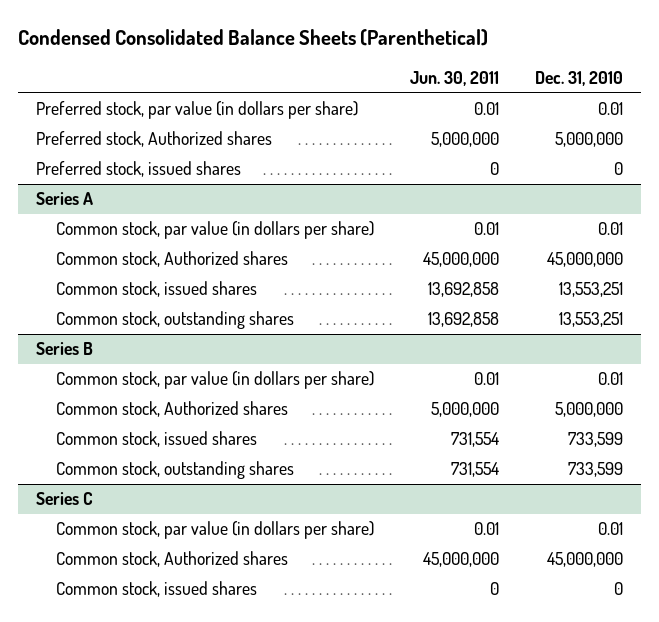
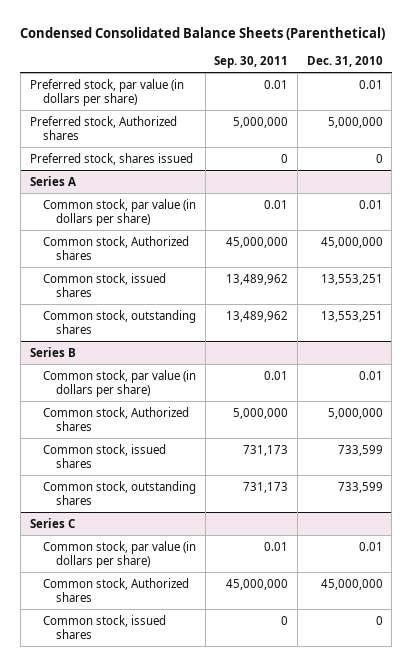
[410,71,500,87] Jun. 30, 2011 -> none
none -> [214,55,289,68] Sep. 30, 2011
[35,161,241,178] Preferred stock, issued shares -> [29,152,193,165] Preferred stock, shares issued

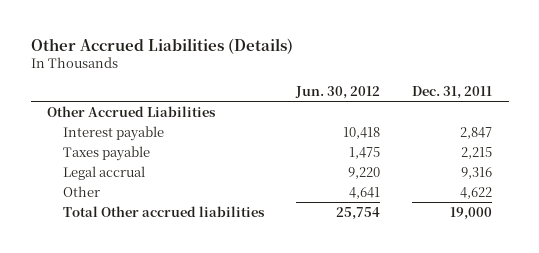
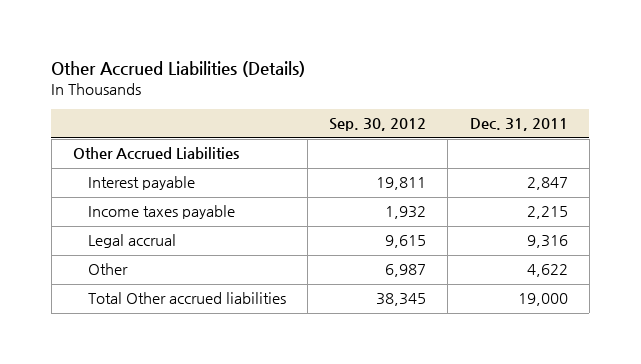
[295,85,381,99] Jun. 30, 2012 -> none
none -> [329,118,427,132] Sep. 30, 2012
[63,145,151,161] Taxes payable -> [87,205,235,220] Income taxes payable

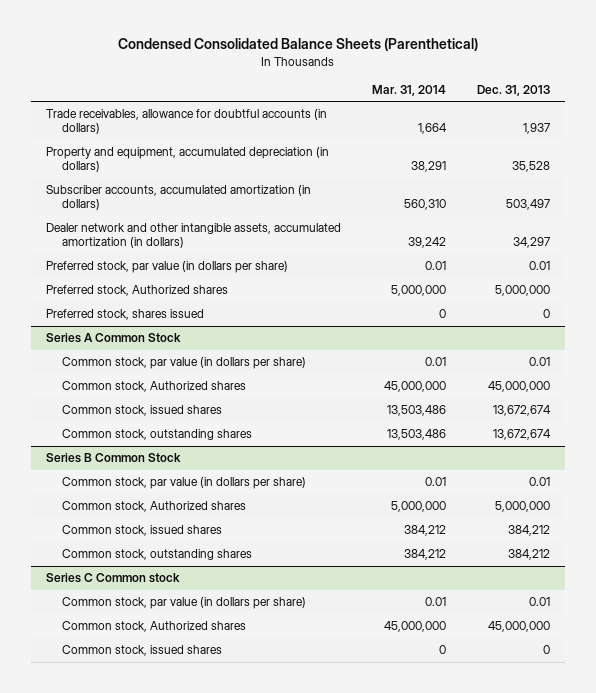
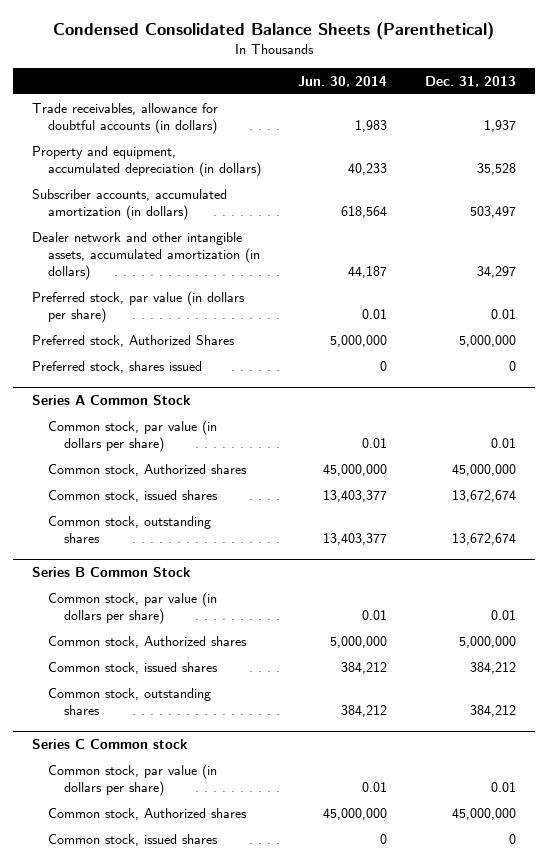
[372,84,447,96] Mar. 31, 2014 -> none
none -> [298,76,388,88] Jun. 30, 2014
[46,285,229,297] Preferred stock, Authorized shares -> [31,334,235,347] Preferred stock, Authorized Shares

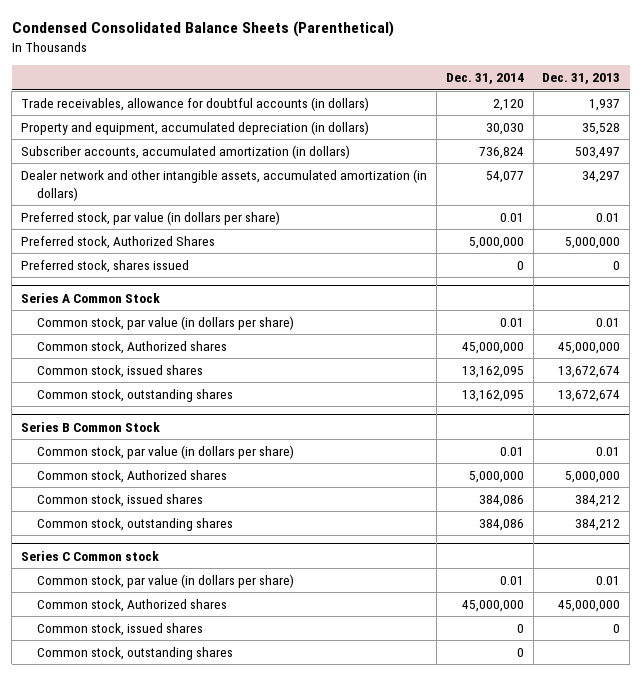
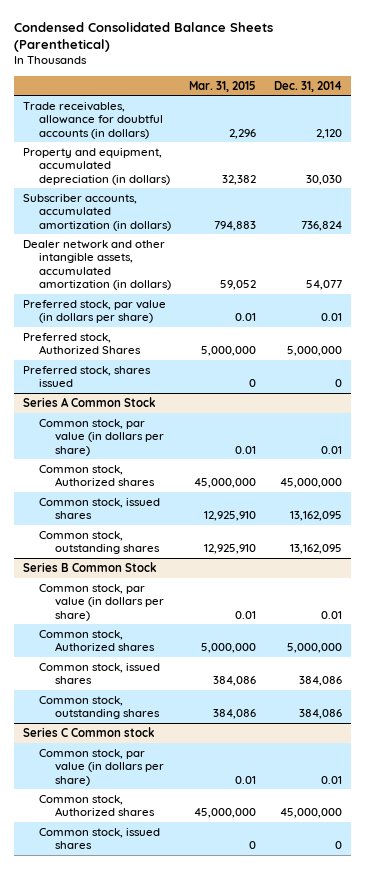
[542,73,621,85] Dec. 31, 2013 -> none
none -> [188,80,256,92] Mar. 31, 2015
[36,646,233,660] Common stock, outstanding shares -> none

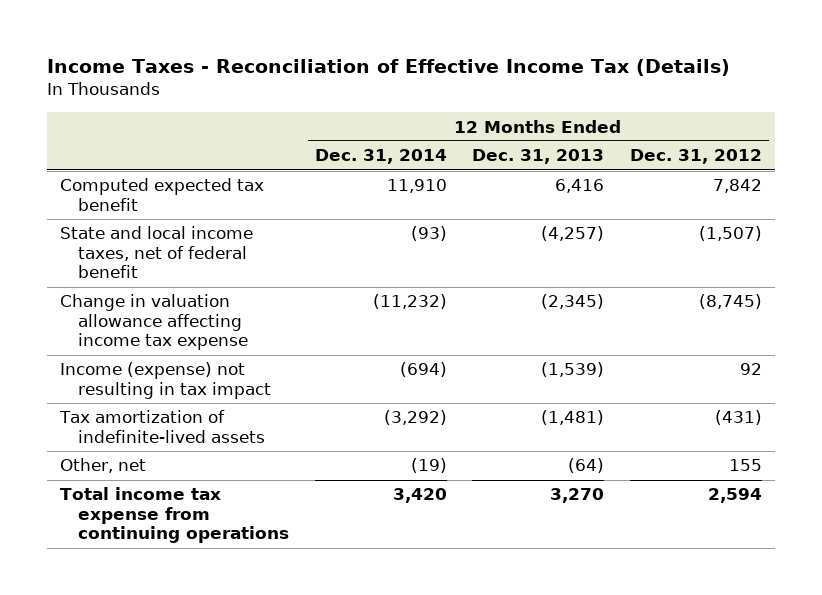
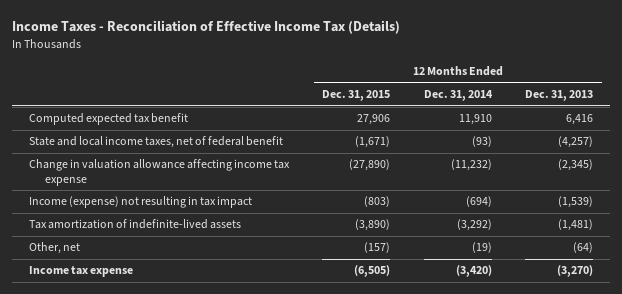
[630,149,763,165] Dec. 31, 2012 -> none
none -> [322,90,391,102] Dec. 31, 2015
[59,487,289,544] Total income tax expense from continuing operations -> [28,266,133,278] Income tax expense
[392,488,447,504] 3,420 -> [455,265,492,278] (3,420)
[550,488,605,504] 3,270 -> [557,265,594,278] (3,270)

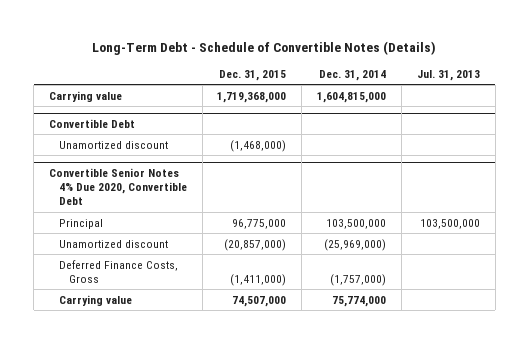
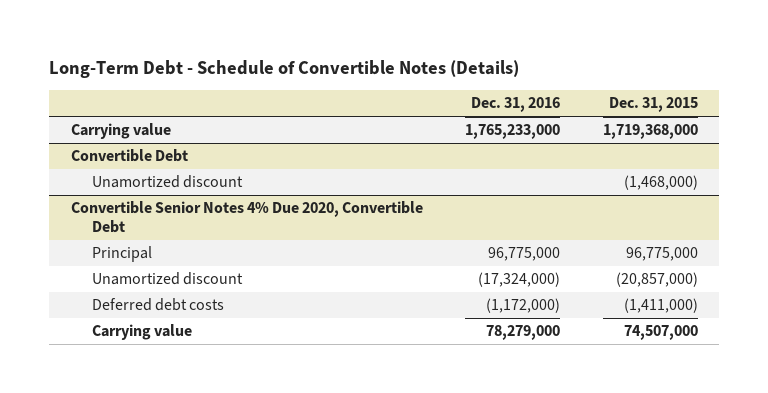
[319,69,387,81] Dec. 31, 2014 -> none
[416,69,480,81] Jul. 31, 2013 -> none
none -> [471,97,561,113] Dec. 31, 2016
[58,259,178,283] Deferred Finance Costs, Gross -> [91,298,224,312] Deferred debt costs

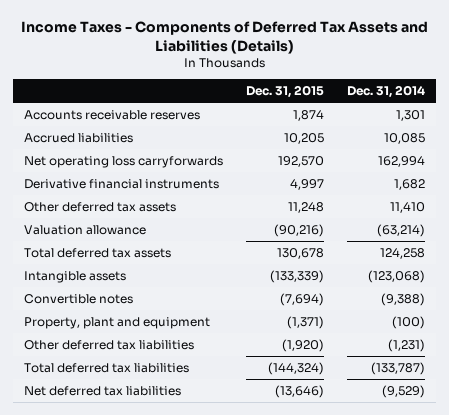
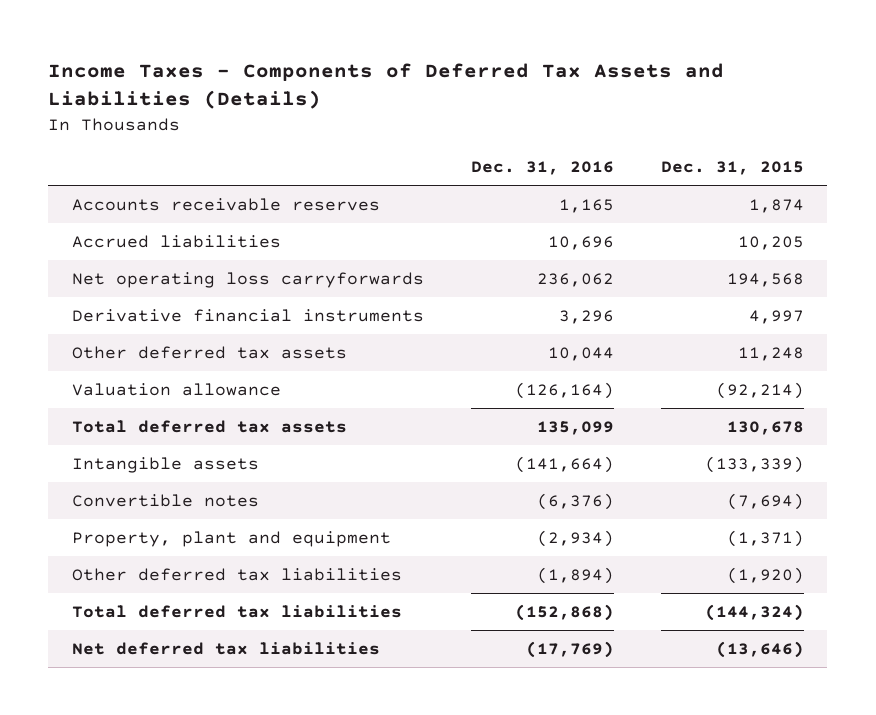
[346,84,425,98] Dec. 31, 2014 -> none
none -> [470,160,614,175] Dec. 31, 2016
[278,155,325,167] 192,570 -> [726,273,804,288] 194,568
[274,223,325,237] (90,216) -> [715,382,804,400] (92,214)

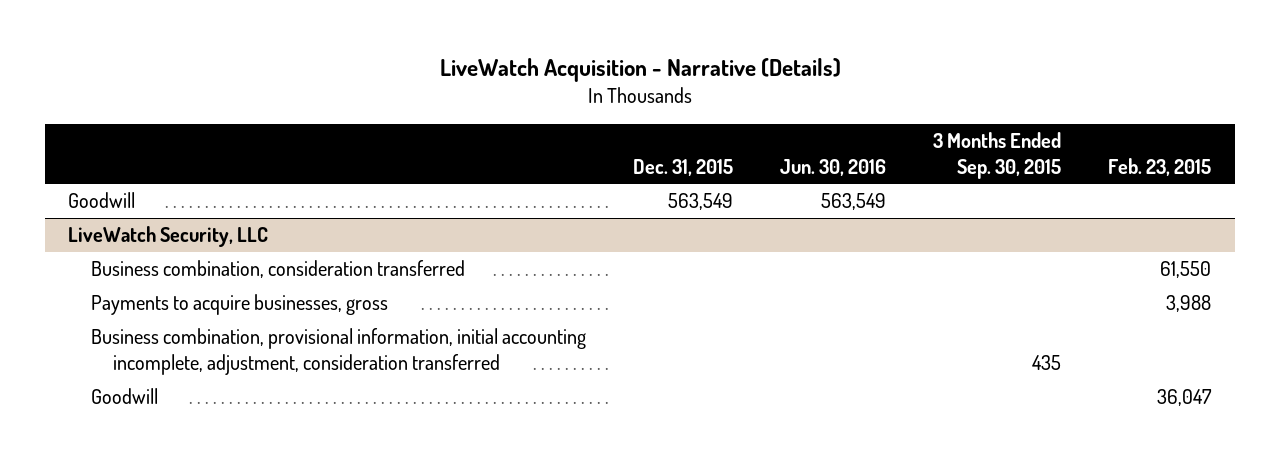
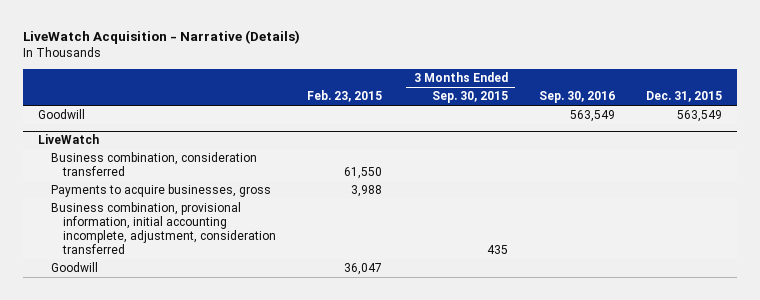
[779,158,886,176] Jun. 30, 2016 -> none
none -> [538,91,615,104] Sep. 30, 2016
[68,226,269,248] LiveWatch Security, LLC -> [38,134,100,145] LiveWatch

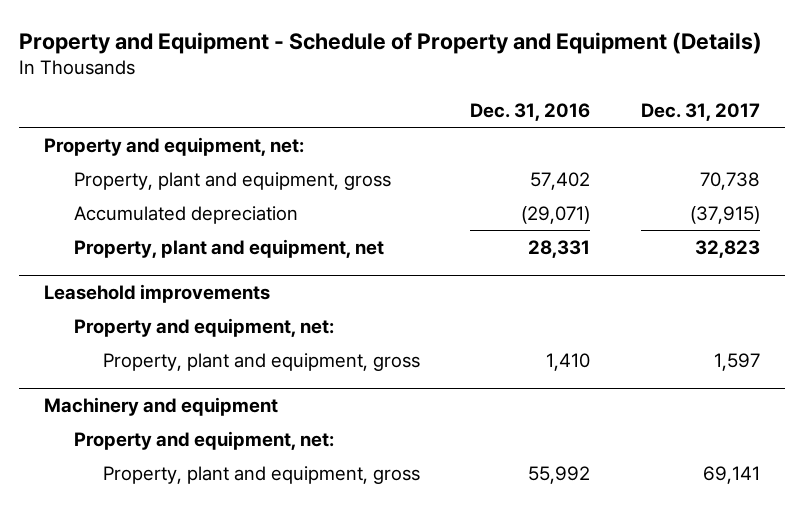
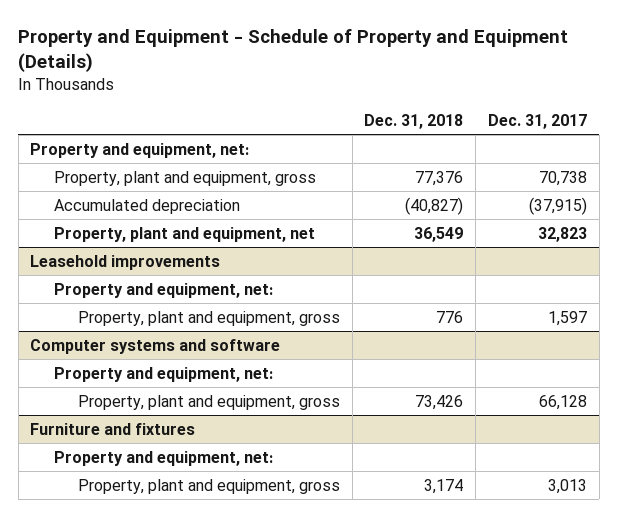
[470,102,591,121] Dec. 31, 2016 -> none
none -> [364,113,464,129] Dec. 31, 2018
[44,396,279,416] Machinery and equipment -> none
none -> [30,338,281,354] Computer systems and software
[702,465,760,484] 69,141 -> [538,394,587,410] 66,128
none -> [30,422,196,435] Furniture and fixtures
none -> [54,450,274,466] Property and equipment, net:
none -> [77,478,340,494] Property, plant and equipment, gross

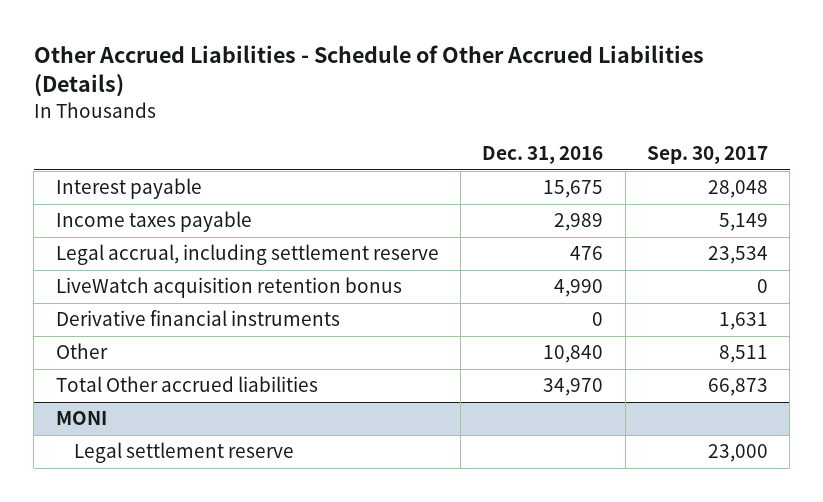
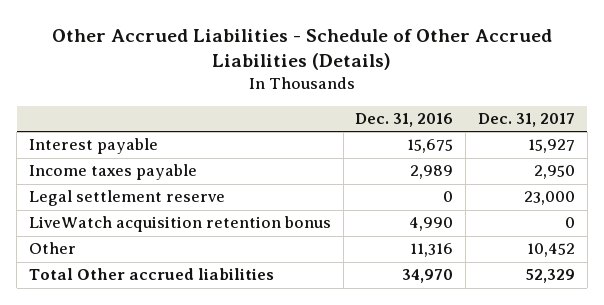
[646,146,768,165] Sep. 30, 2017 -> none
none -> [477,113,575,128] Dec. 31, 2017
[55,244,439,266] Legal accrual, including settlement reserve -> [28,190,225,207] Legal settlement reserve
[570,246,604,261] 476 -> [443,191,454,203] 0
[55,310,340,327] Derivative financial instruments -> none
[543,345,604,364] 10,840 -> [410,243,454,258] 11,316
[55,411,107,426] MONI -> none
[74,442,295,464] Legal settlement reserve -> none

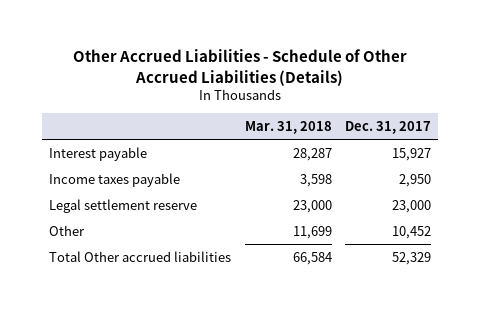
[355,113,454,128] Dec. 31, 2016 -> none
none -> [244,121,332,135] Mar. 31, 2018
[28,216,331,233] LiveWatch acquisition retention bonus -> none

